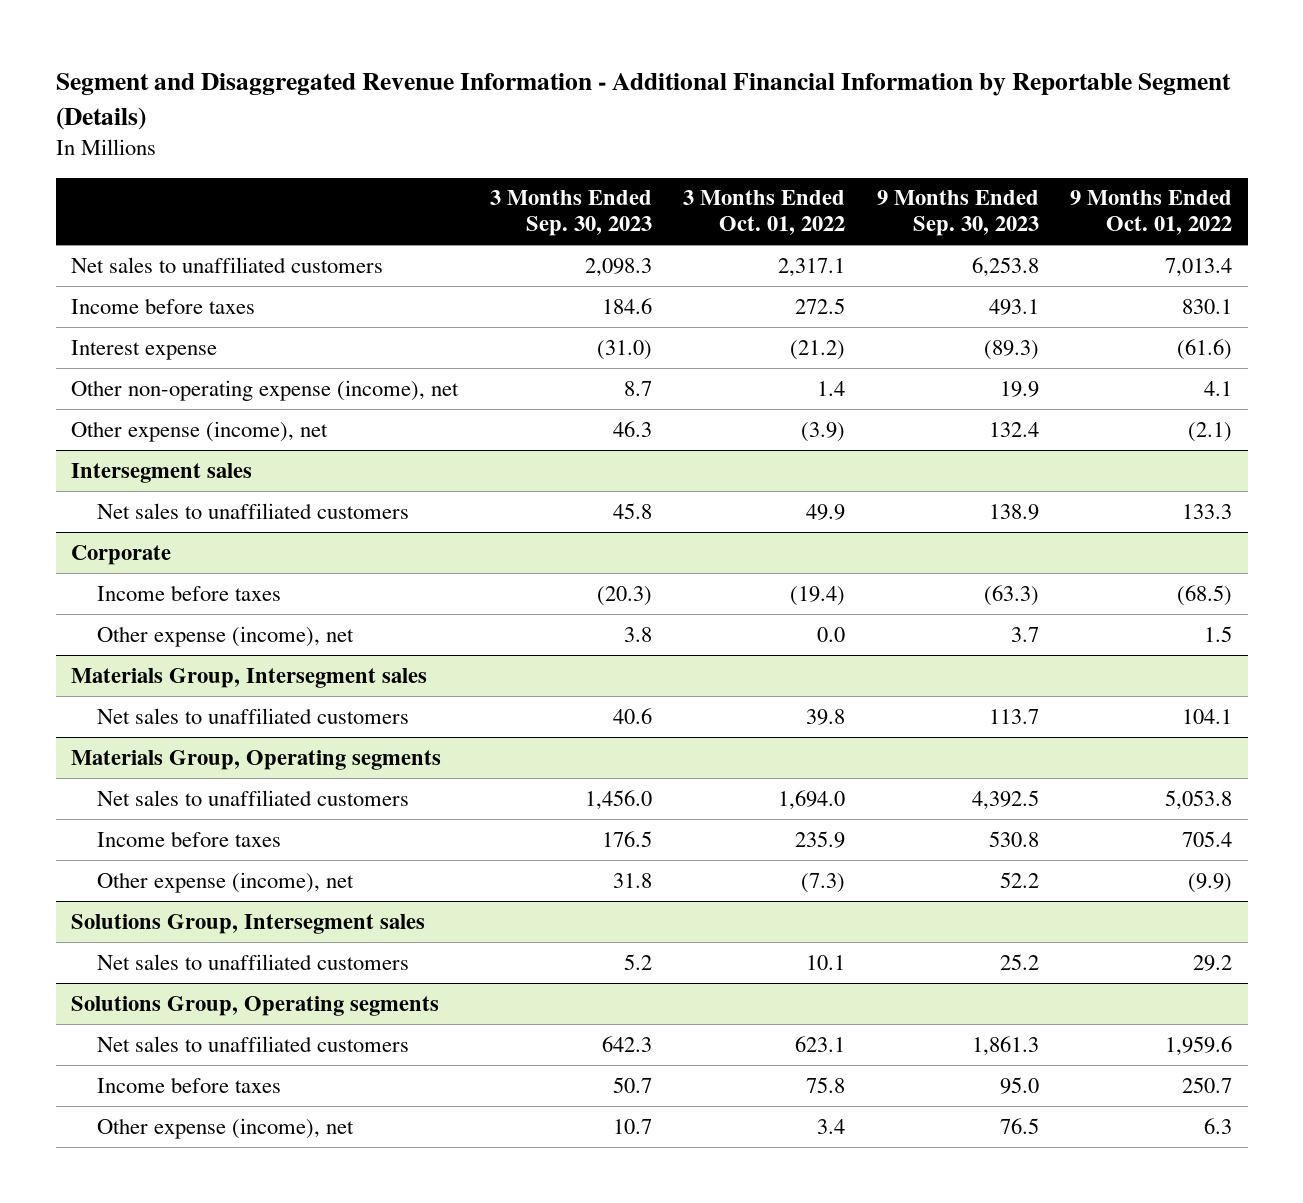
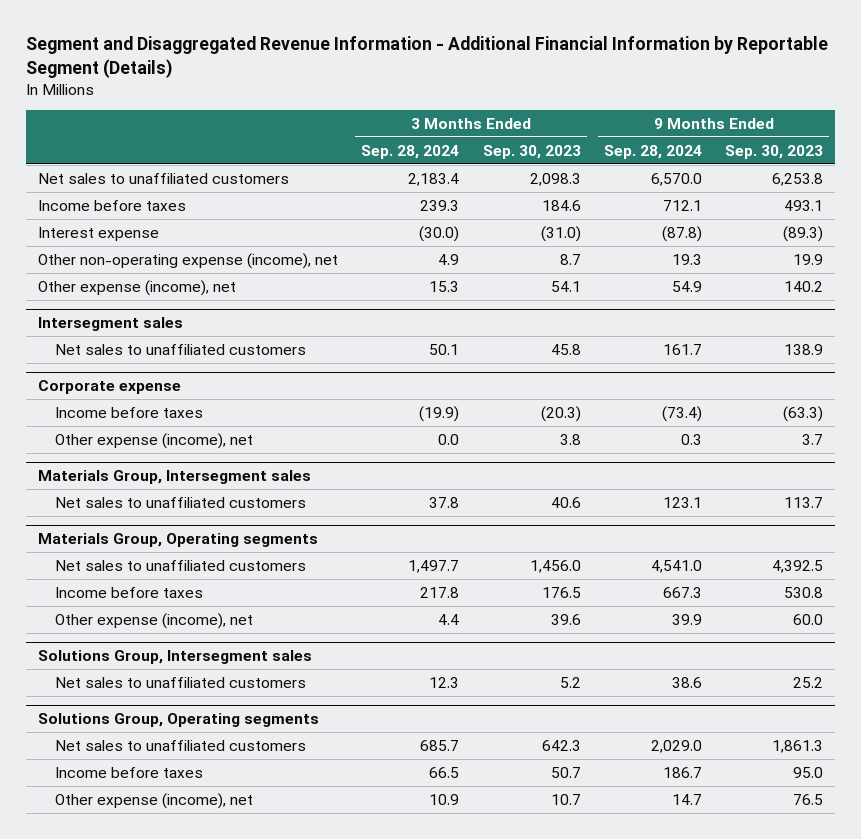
[683,190,846,236] 3 Months Ended Oct. 01, 2022 -> none
[1069,190,1232,236] 9 Months Ended Oct. 01, 2022 -> none
none -> [361,144,460,159] Sep. 28, 2024
none -> [604,144,703,159] Sep. 28, 2024
[612,420,652,437] 46.3 -> [550,280,581,292] 54.1
[988,421,1039,437] 132.4 -> [784,280,824,292] 140.2
[71,544,172,565] Corporate -> [37,380,181,395] Corporate expense
[612,872,652,888] 31.8 -> [550,613,581,625] 39.6
[999,871,1039,888] 52.2 -> [793,613,824,625] 60.0

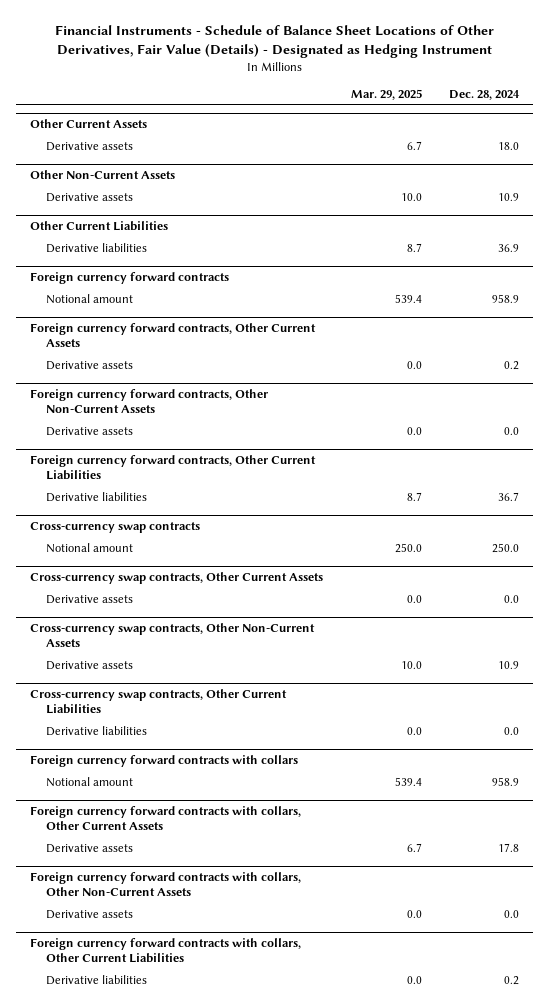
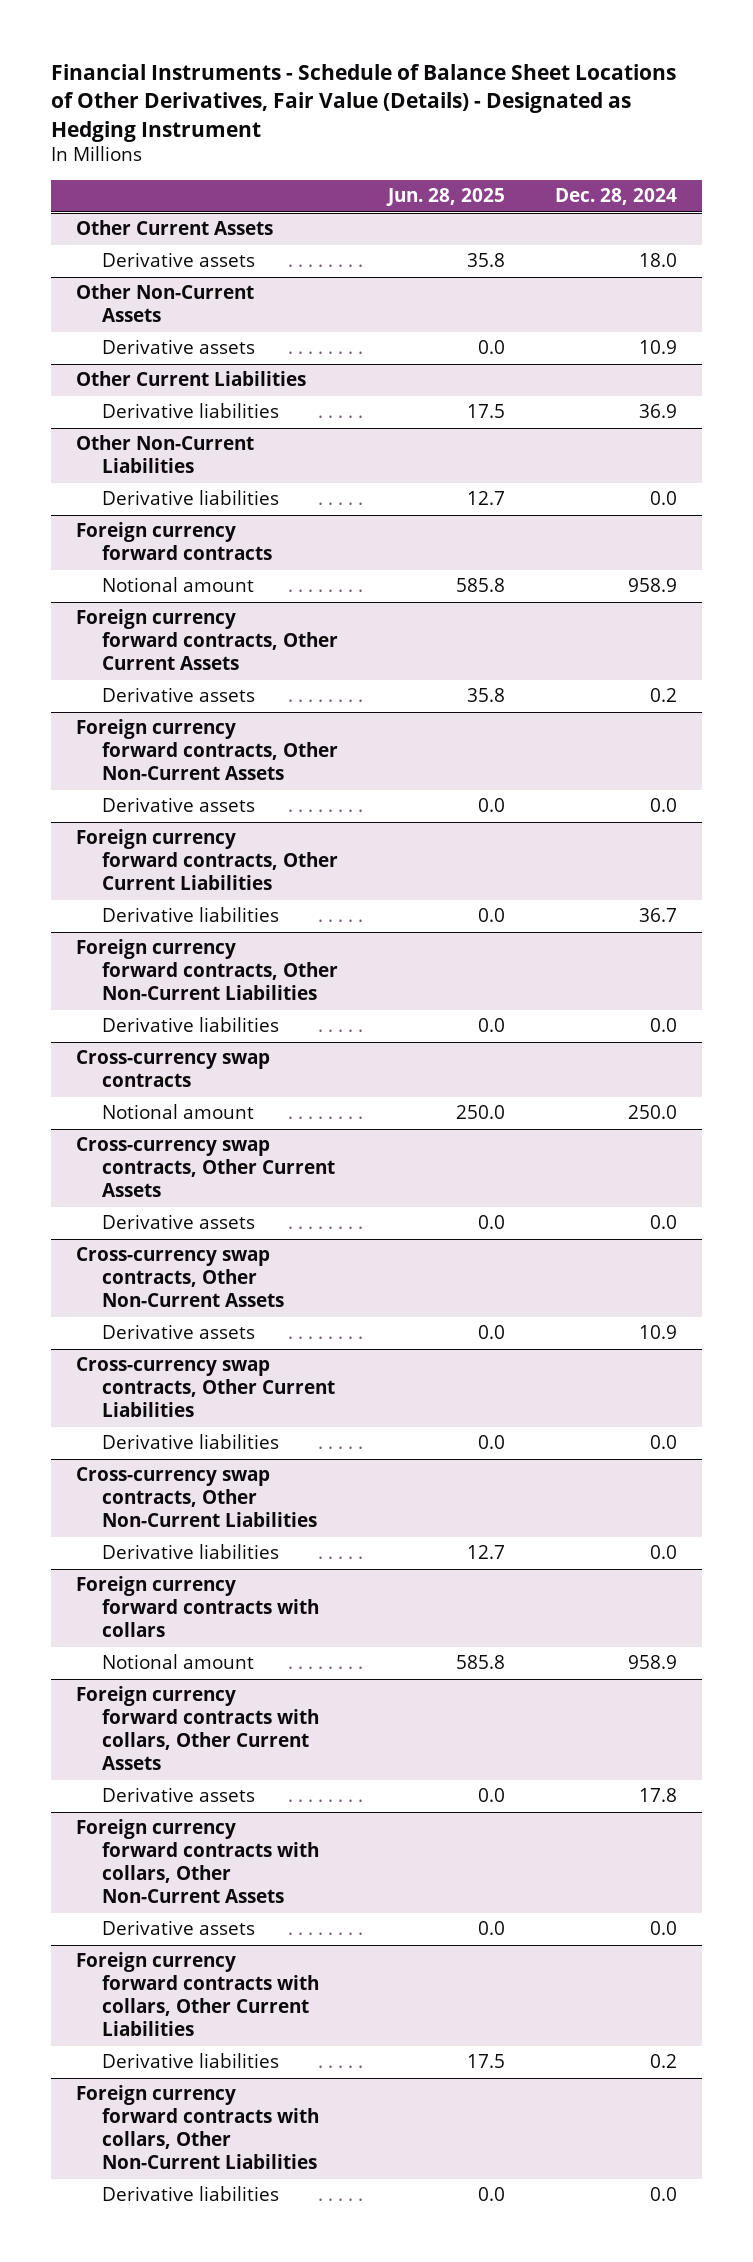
[350,89,422,101] Mar. 29, 2025 -> none
none -> [386,188,506,207] Jun. 28, 2025
none -> [76,435,255,474] Other Non-Current Liabilities
none -> [102,490,280,506] Derivative liabilities
none -> [76,939,339,1001] Foreign currency forward contracts, Other Non-Current Liabilities
none -> [102,1017,280,1033] Derivative liabilities
none -> [76,1467,318,1528] Cross-currency swap contracts, Other Non-Current Liabilities
none -> [102,1544,280,1560] Derivative liabilities
none -> [76,2085,320,2170] Foreign currency forward contracts with collars, Other Non-Current Liabilities
none -> [102,2186,280,2202] Derivative liabilities

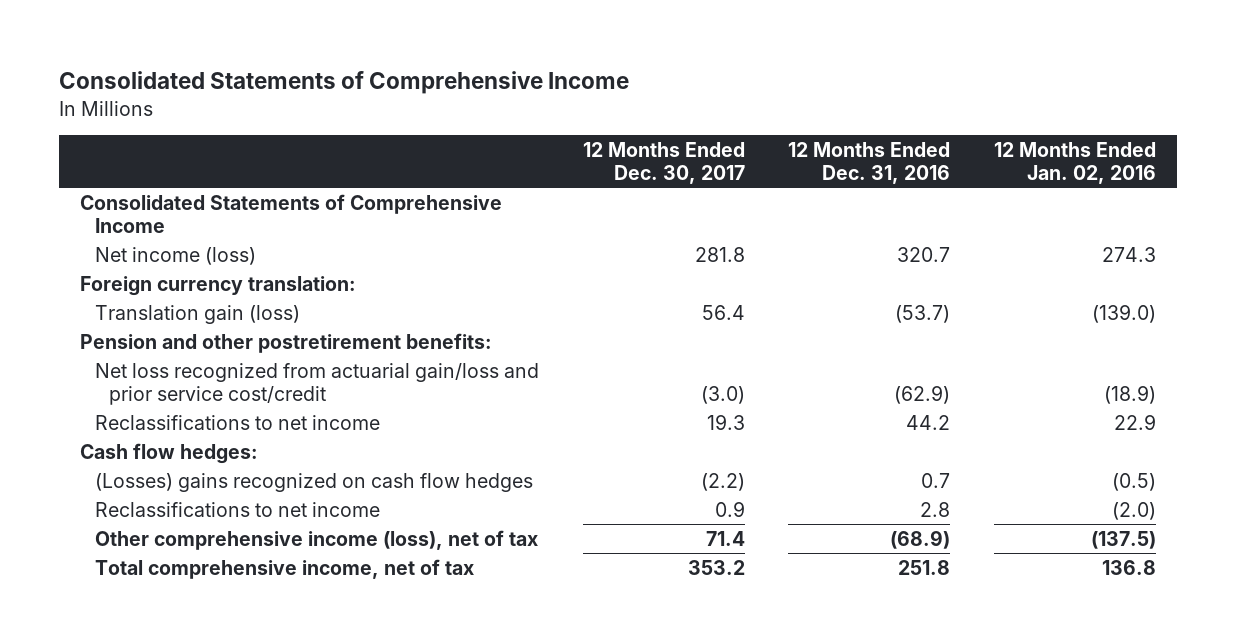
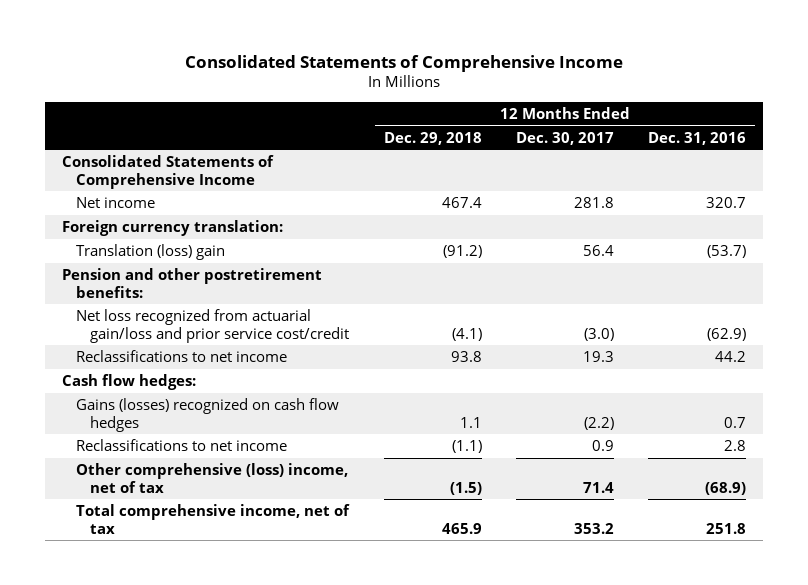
[993,141,1156,184] 12 Months Ended Jan. 02, 2016 -> none
none -> [383,131,482,145] Dec. 29, 2018
[94,246,256,265] Net income (loss) -> [76,197,156,209] Net income
[94,304,300,324] Translation gain (loss) -> [76,244,226,261] Translation (loss) gain
[94,472,533,492] (Losses) gains recognized on cash flow hedges -> [76,398,340,432] Gains (losses) recognized on cash flow hedges
[94,529,538,550] Other comprehensive income (loss), net of tax -> [76,463,349,493] Other comprehensive (loss) income, net of tax

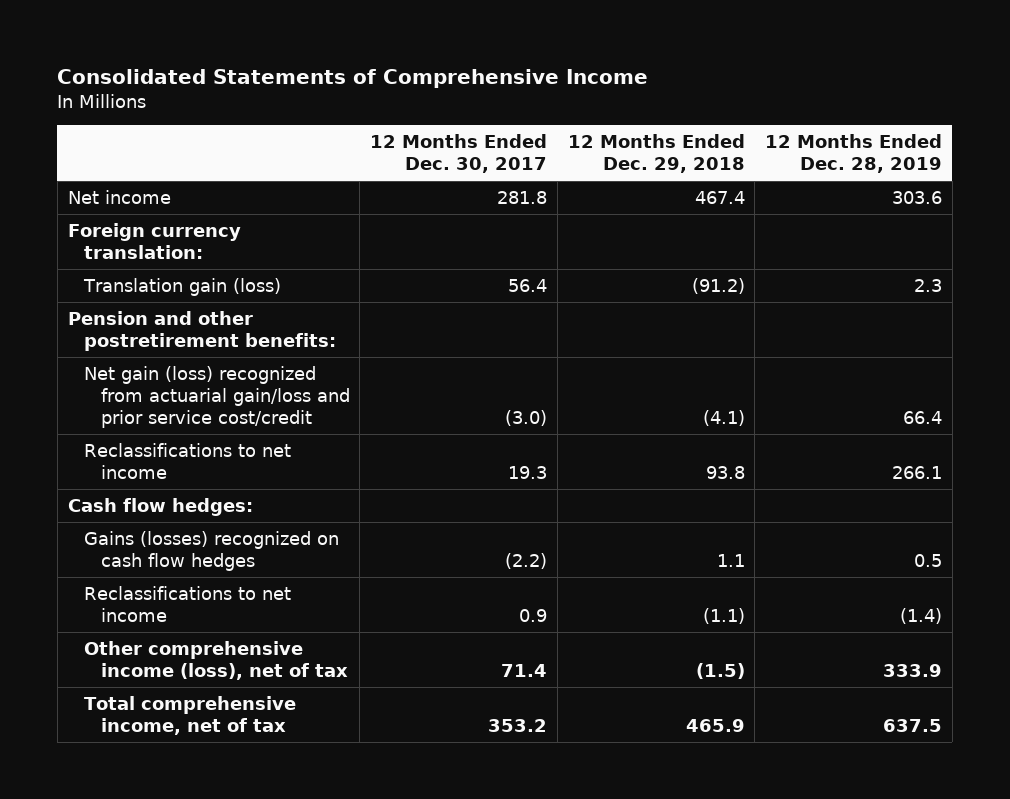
[647,131,746,145] Dec. 31, 2016 -> none
none -> [765,134,943,174] 12 Months Ended Dec. 28, 2019
[62,155,275,189] Consolidated Statements of Comprehensive Income -> none
[76,244,226,261] Translation (loss) gain -> [83,278,282,297] Translation gain (loss)
[76,309,350,343] Net loss recognized from actuarial gain/loss and prior service cost/credit -> [84,366,350,428] Net gain (loss) recognized from actuarial gain/loss and prior service cost/credit
[76,463,349,493] Other comprehensive (loss) income, net of tax -> [84,641,348,680] Other comprehensive income (loss), net of tax

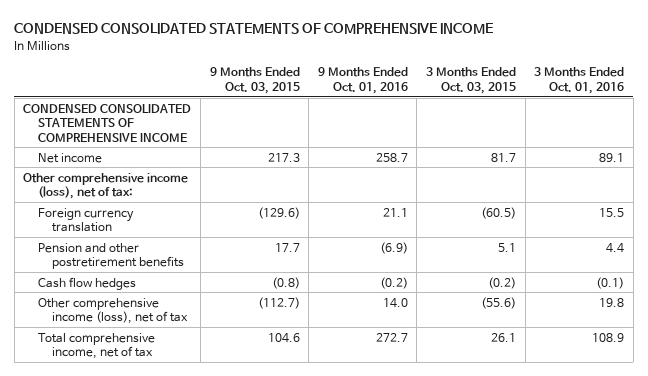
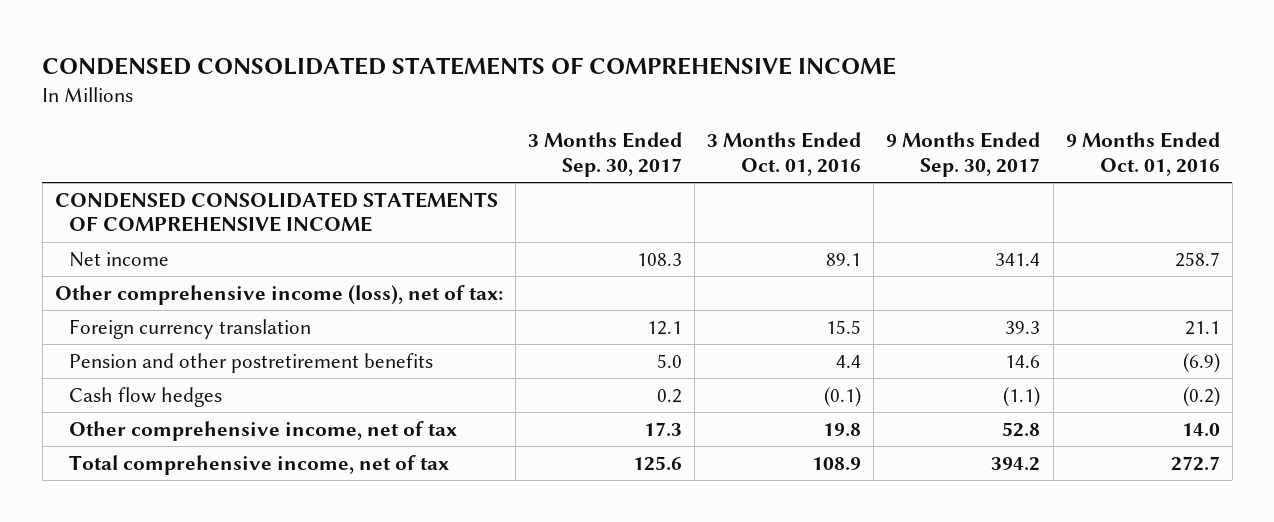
[209,67,300,94] 9 Months Ended Oct. 03, 2015 -> none
[426,67,517,94] 3 Months Ended Oct. 03, 2015 -> none
none -> [528,132,683,177] 3 Months Ended Sep. 30, 2017
none -> [886,132,1041,177] 9 Months Ended Sep. 30, 2017
[37,297,189,325] Other comprehensive income (loss), net of tax -> [69,420,458,441] Other comprehensive income, net of tax

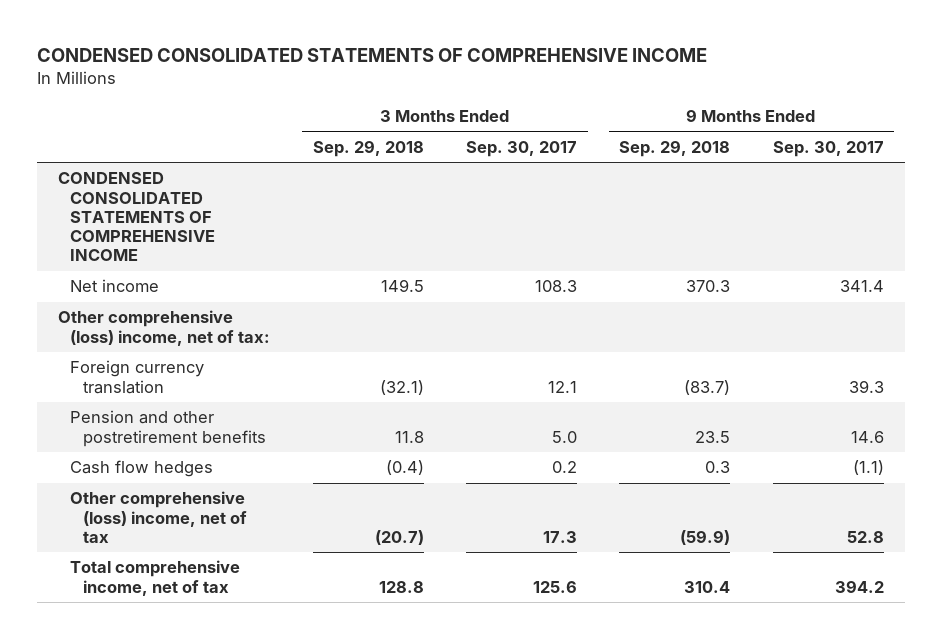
[707,132,862,176] 3 Months Ended Oct. 01, 2016 -> none
[1065,132,1220,176] 9 Months Ended Oct. 01, 2016 -> none
none -> [312,139,424,157] Sep. 29, 2018
none -> [619,139,731,157] Sep. 29, 2018
[54,284,503,305] Other comprehensive income (loss), net of tax: -> [58,310,271,346] Other comprehensive (loss) income, net of tax:
[69,420,458,441] Other comprehensive income, net of tax -> [70,491,247,543] Other comprehensive (loss) income, net of tax

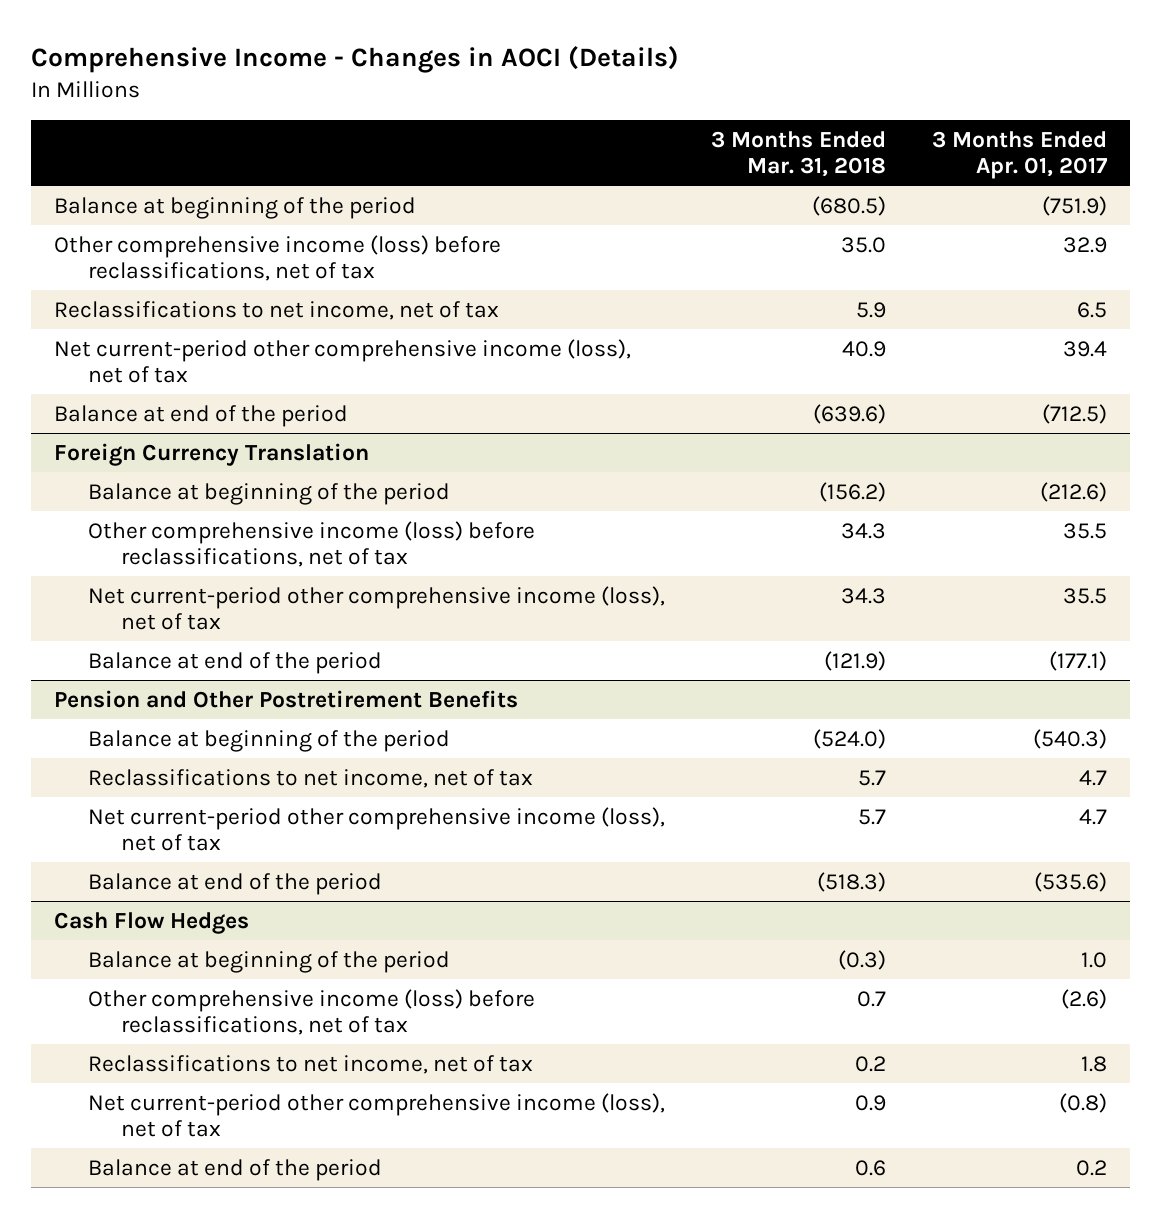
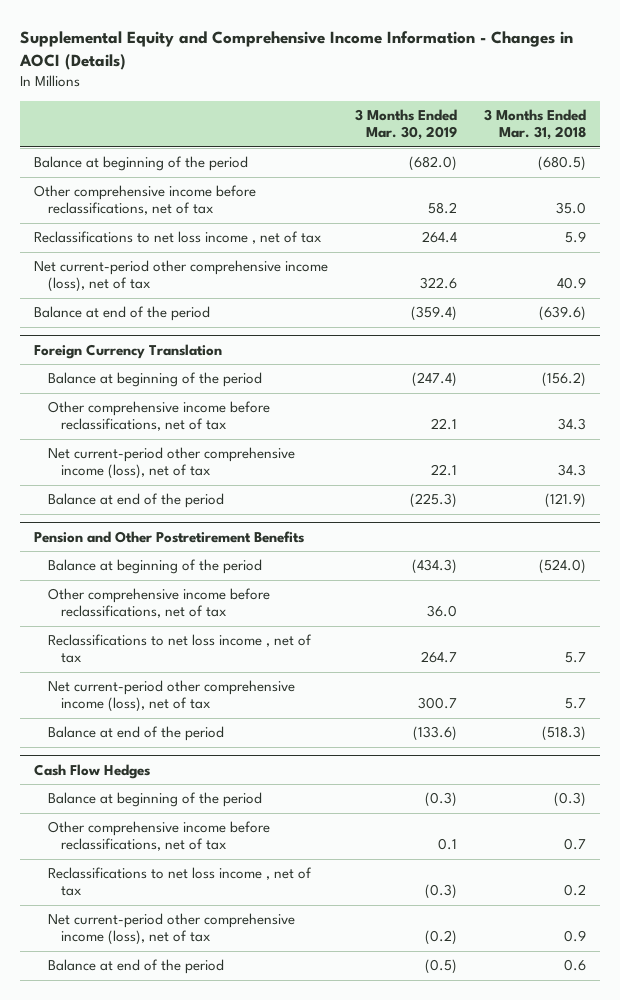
[30,46,679,74] Comprehensive Income - Changes in AOCI (Details) -> [19,31,574,71] Supplemental Equity and Comprehensive Income Information - Changes in AOCI (Details)
[932,130,1109,179] 3 Months Ended Apr. 01, 2017 -> none
none -> [355,109,458,141] 3 Months Ended Mar. 30, 2019
[53,234,501,282] Other comprehensive income (loss) before reclassifications, net of tax -> [33,185,256,216] Other comprehensive income before reclassifications, net of tax
[53,300,499,320] Reclassifications to net income, net of tax -> [33,231,322,245] Reclassifications to net loss income , net of tax
[87,520,535,568] Other comprehensive income (loss) before reclassifications, net of tax -> [47,401,270,432] Other comprehensive income before reclassifications, net of tax
none -> [47,588,270,619] Other comprehensive income before reclassifications, net of tax
[87,768,533,788] Reclassifications to net income, net of tax -> [47,634,312,664] Reclassifications to net loss income , net of tax
[87,988,535,1036] Other comprehensive income (loss) before reclassifications, net of tax -> [47,821,270,852] Other comprehensive income before reclassifications, net of tax
[87,1054,533,1074] Reclassifications to net income, net of tax -> [47,867,312,897] Reclassifications to net loss income , net of tax

